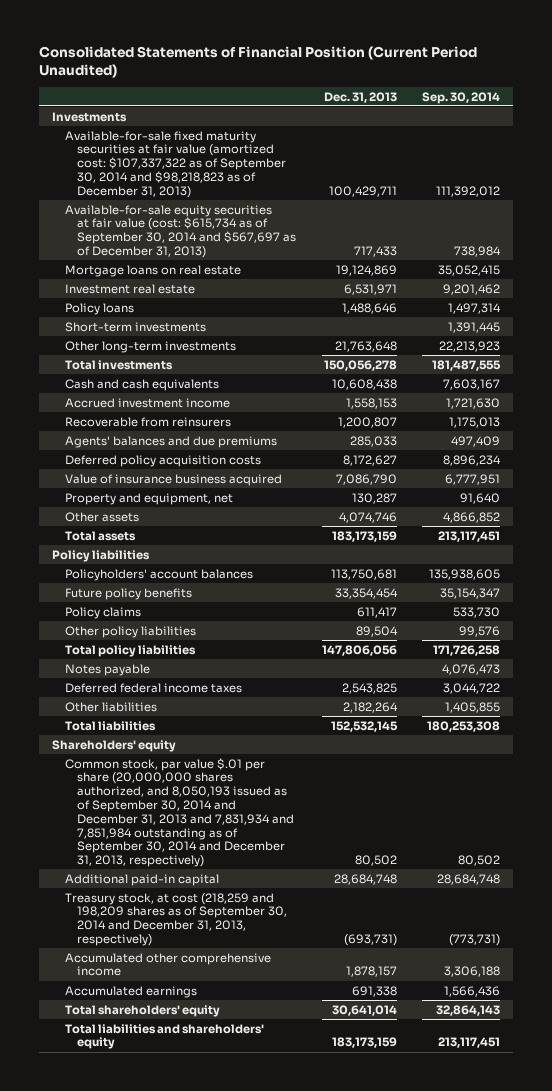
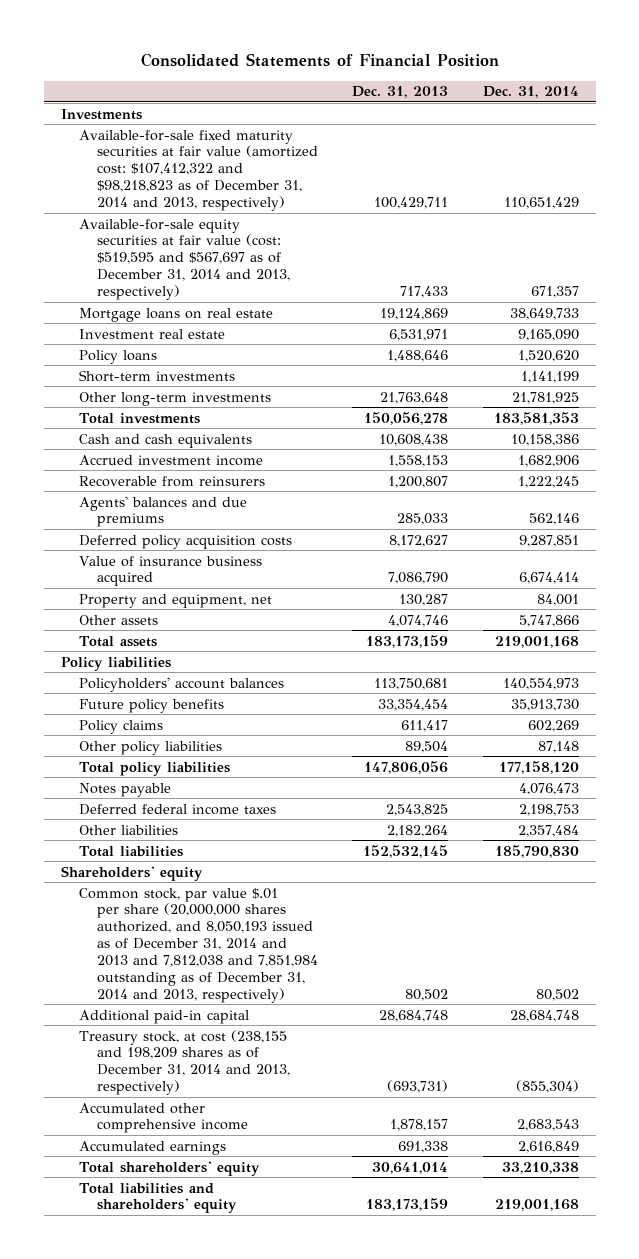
[39,46,478,79] Consolidated Statements of Financial Position (Current Period Unaudited) -> [140,53,499,68] Consolidated Statements of Financial Position
[422,91,501,104] Sep. 30, 2014 -> none
none -> [482,86,579,99] Dec. 31, 2014
[64,130,287,198] Available-for-sale fixed maturity securities at fair value (amortized cost: $107,337,322 as of September 30, 2014 and $98,218,823 as of December 31, 2013) -> [78,129,318,212] Available-for-sale fixed maturity securities at fair value (amortized cost: $107,412,322 and $98,218,823 as of December 31, 2014 and 2013, respectively)
[64,204,297,258] Available-for-sale equity securities at fair value (cost: $615,734 as of September 30, 2014 and $567,697 as of December 31, 2013) -> [78,218,290,301] Available-for-sale equity securities at fair value (cost: $519,595 and $567,697 as of December 31, 2014 and 2013, respectively)
[64,757,295,868] Common stock, par value $.01 per share (20,000,000 shares authorized, and 8,050,193 issued as of September 30, 2014 and December 31, 2013 and 7,831,934 and 7,851,984 outstanding as of September 30, 2014 and December 31, 2013, respectively) -> [78,887,318,1003] Common stock, par value $.01 per share (20,000,000 shares authorized, and 8,050,193 issued as of December 31, 2014 and 2013 and 7,812,038 and 7,851,984 outstanding as of December 31, 2014 and 2013, respectively)
[64,892,288,946] Treasury stock, at cost (218,259 and 198,209 shares as of September 30, 2014 and December 31, 2013, respectively) -> [78,1029,290,1096] Treasury stock, at cost (238,155 and 198,209 shares as of December 31, 2014 and 2013, respectively)

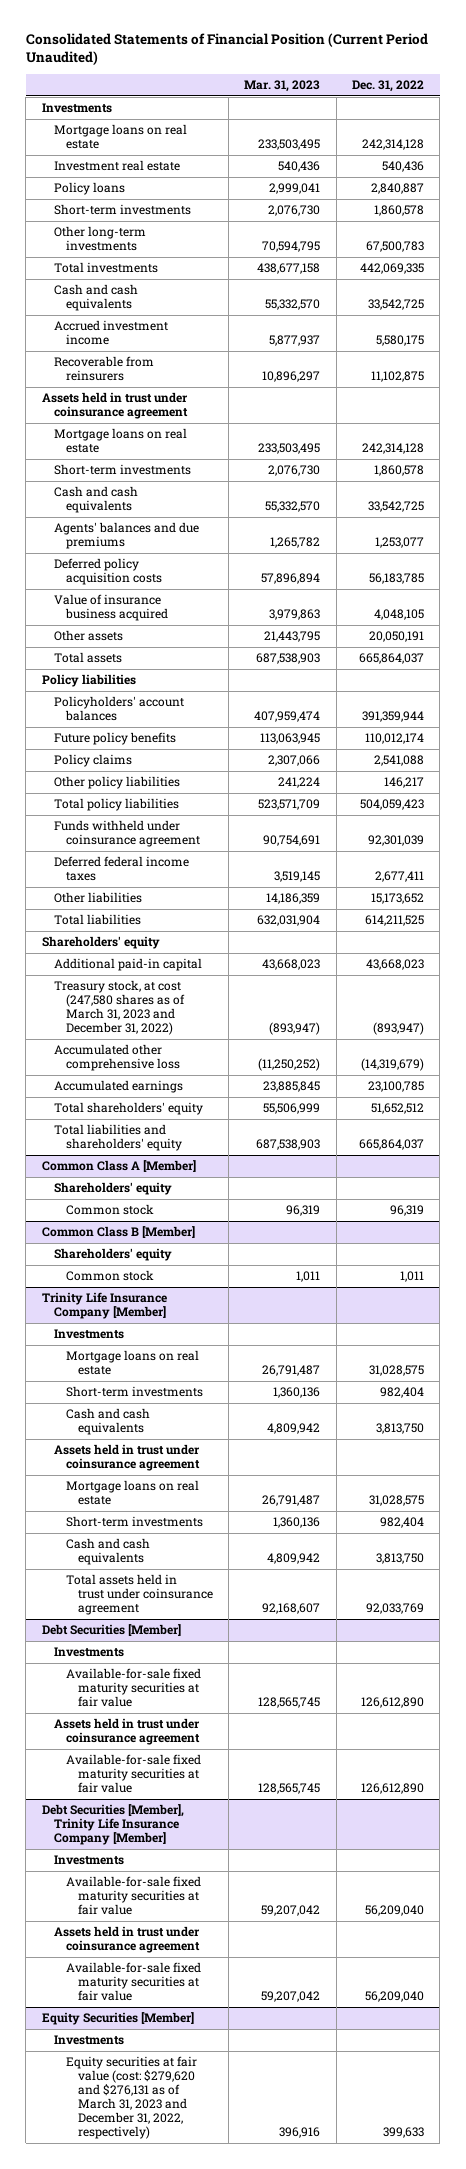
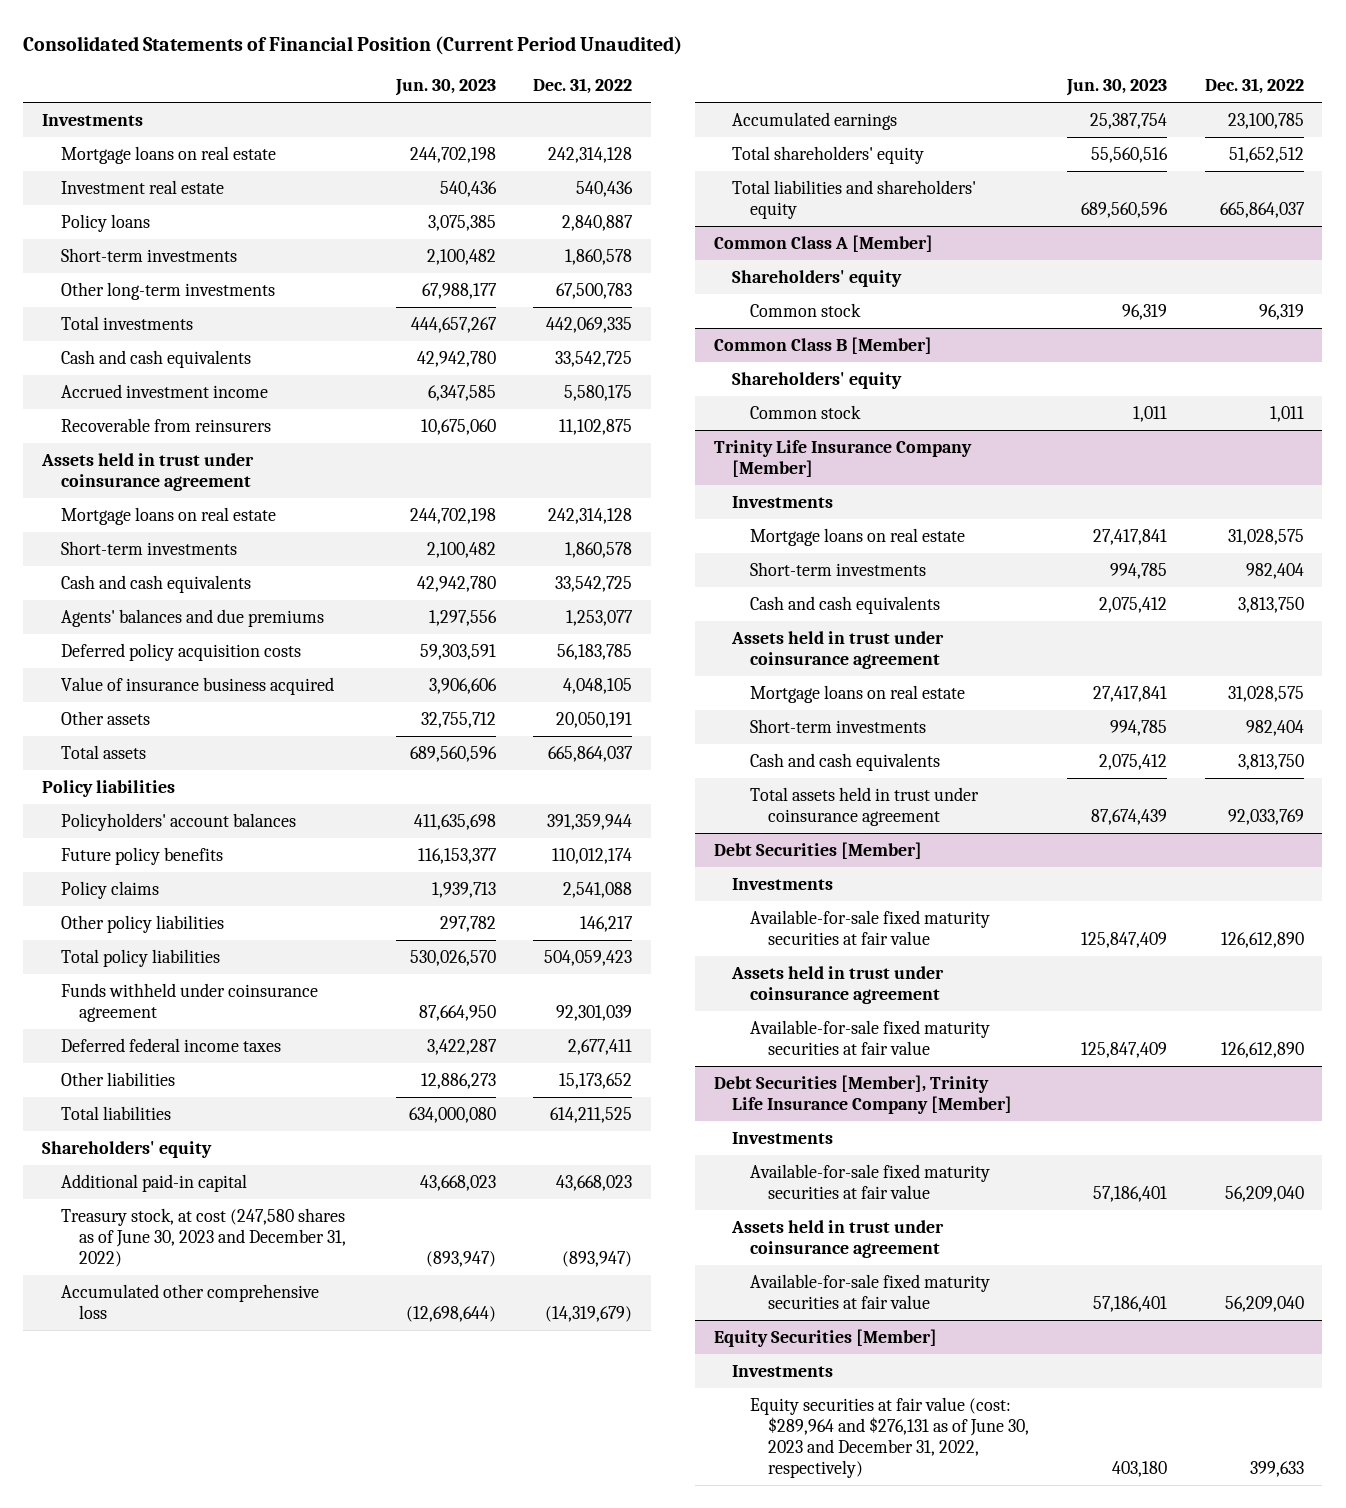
[244,80,321,93] Mar. 31, 2023 -> none
none -> [394,79,496,97] Jun. 30, 2023
[53,980,185,1036] Treasury stock, at cost (247,580 shares as of March 31, 2023 and December 31, 2022) -> [60,1208,346,1267] Treasury stock, at cost (247,580 shares as of June 30, 2023 and December 31, 2022)
[65,2056,197,2140] Equity securities at fair value (cost: $279,620 and $276,131 as of March 31, 2023 and December 31, 2022, respectively) -> [750,1397,1030,1478] Equity securities at fair value (cost: $289,964 and $276,131 as of June 30, 2023 and December 31, 2022, respectively)

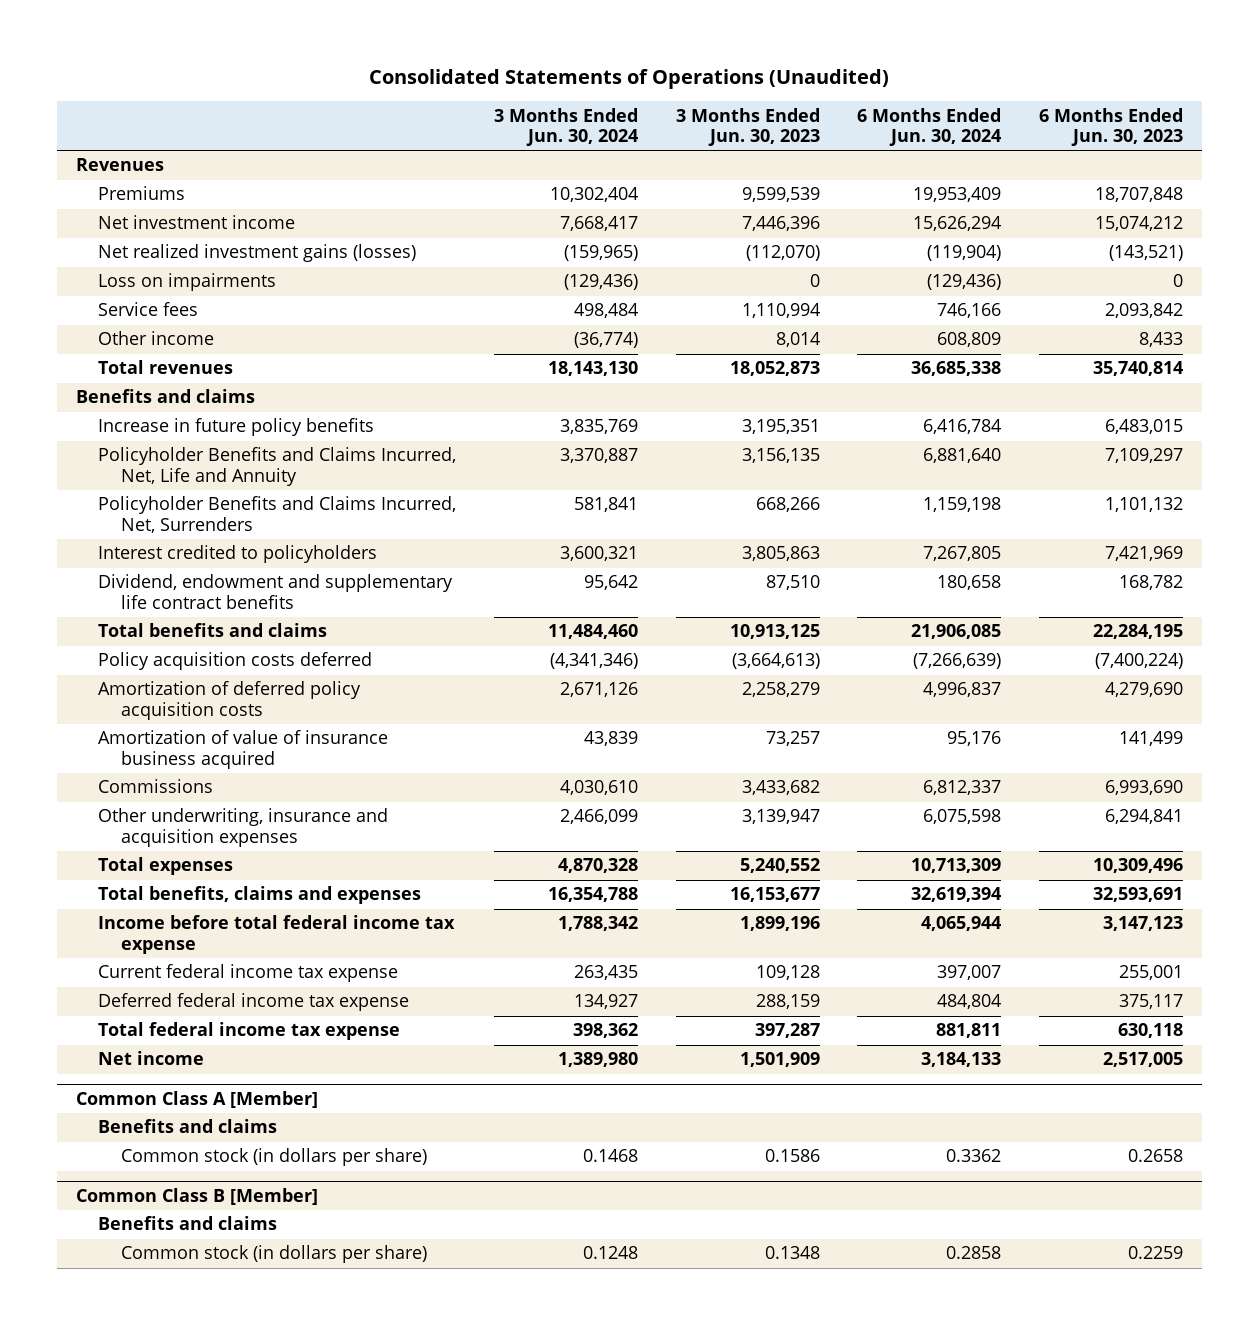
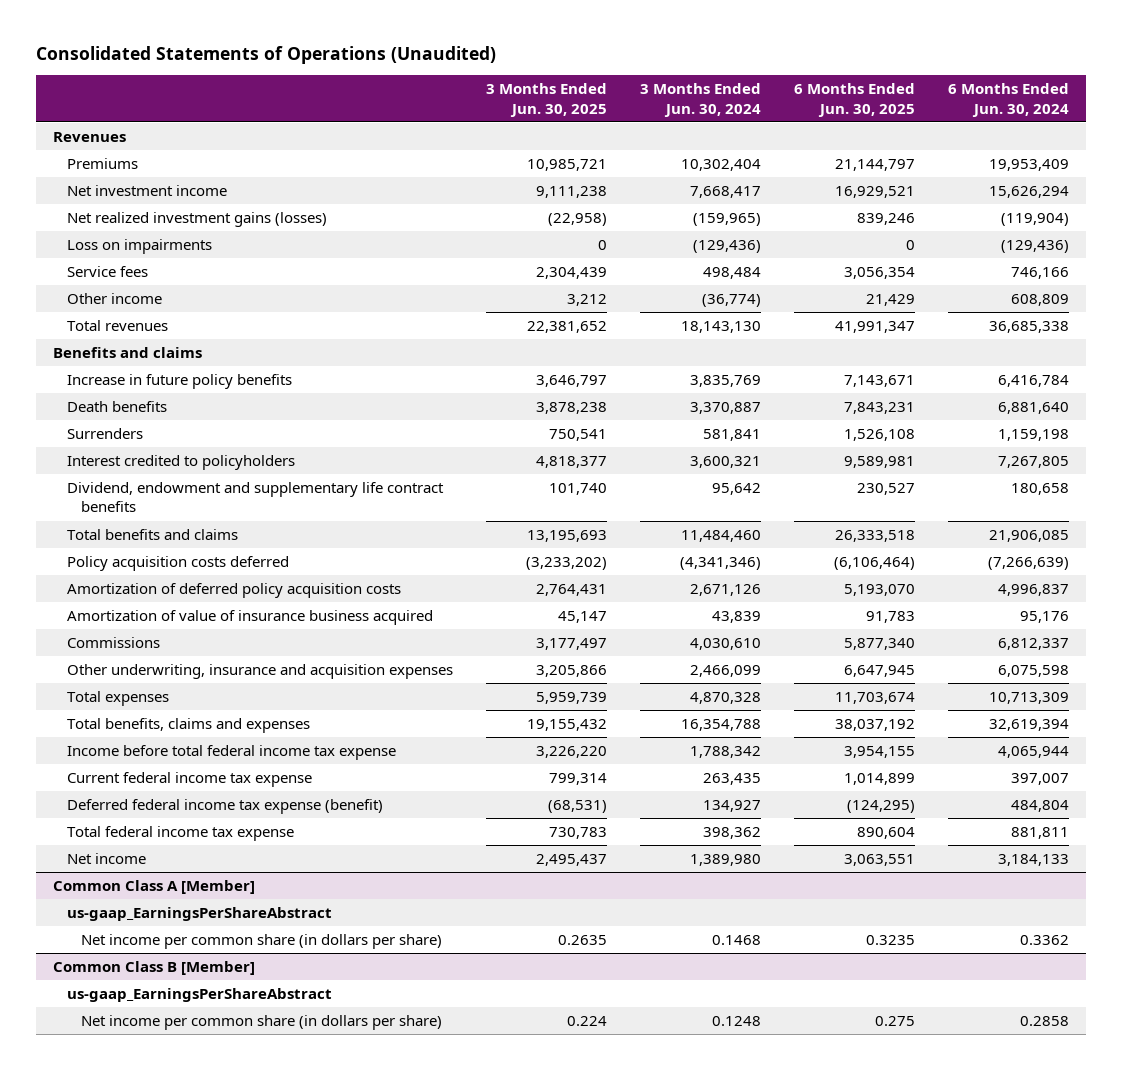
[675,107,820,147] 3 Months Ended Jun. 30, 2023 -> none
[1039,107,1184,147] 6 Months Ended Jun. 30, 2023 -> none
none -> [486,83,608,117] 3 Months Ended Jun. 30, 2025
none -> [794,83,916,117] 6 Months Ended Jun. 30, 2025
[98,447,457,486] Policyholder Benefits and Claims Incurred, Net, Life and Annuity -> [67,401,168,413] Death benefits
[98,496,457,533] Policyholder Benefits and Claims Incurred, Net, Surrenders -> [67,428,144,440] Surrenders
[98,993,410,1012] Deferred federal income tax expense -> [67,799,384,815] Deferred federal income tax expense (benefit)
[98,1119,278,1134] Benefits and claims -> none
none -> [67,907,333,922] us-gaap_EarningsPerShareAbstract
[120,1148,427,1167] Common stock (in dollars per share) -> [81,934,443,950] Net income per common share (in dollars per share)
[98,1216,278,1231] Benefits and claims -> none
none -> [67,988,333,1003] us-gaap_EarningsPerShareAbstract
[120,1245,427,1264] Common stock (in dollars per share) -> [81,1015,443,1031] Net income per common share (in dollars per share)

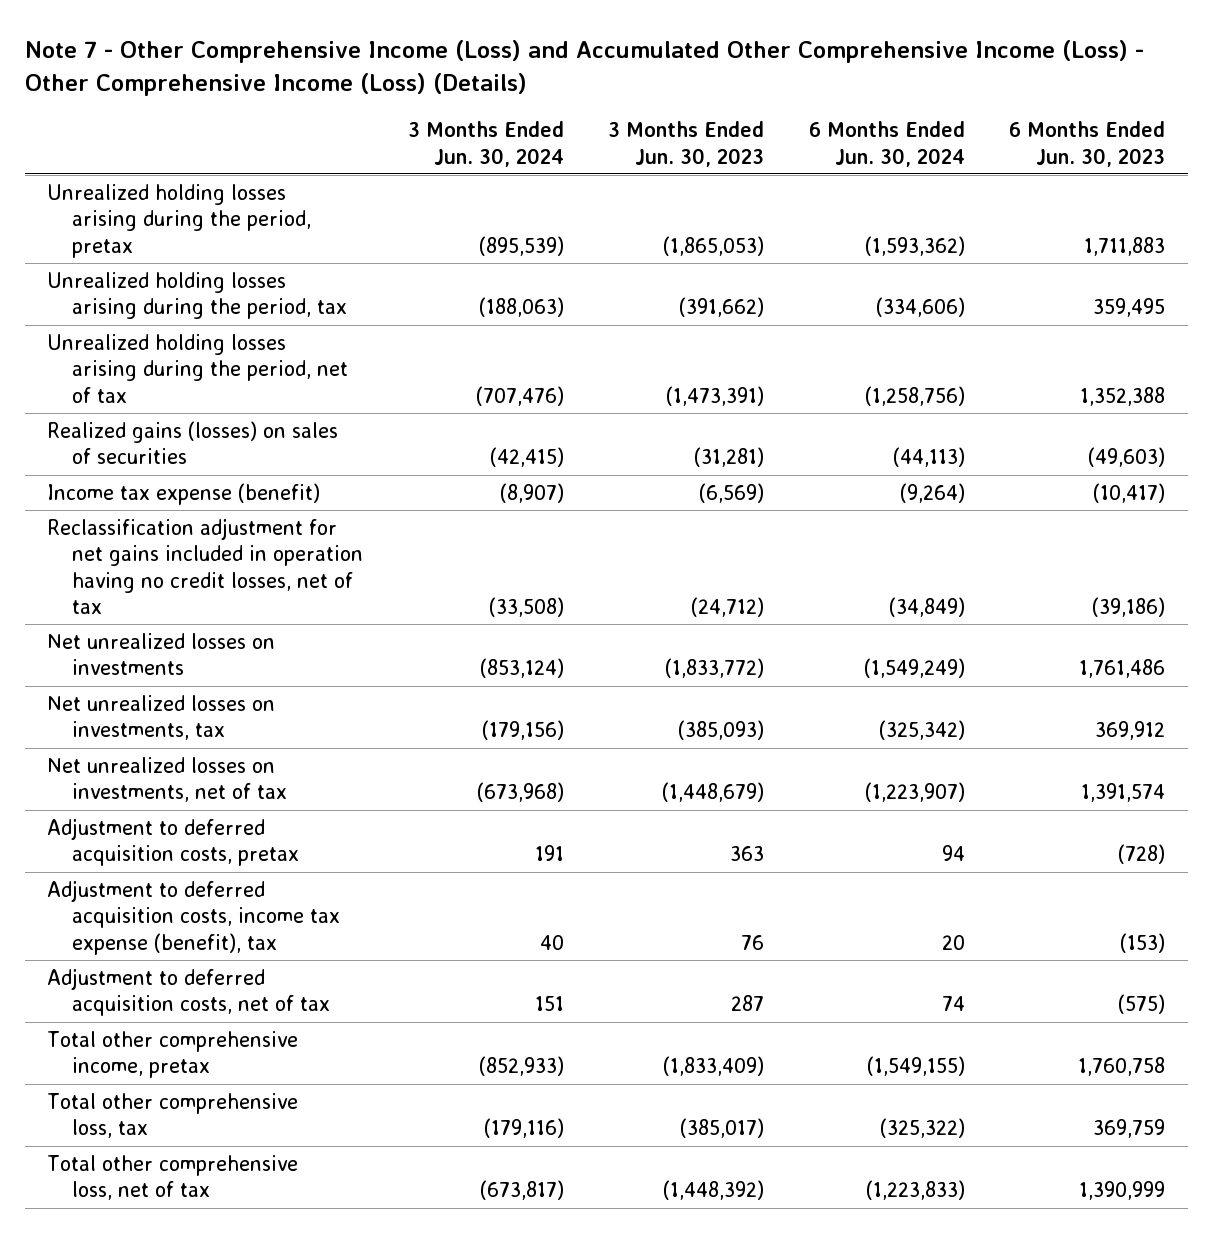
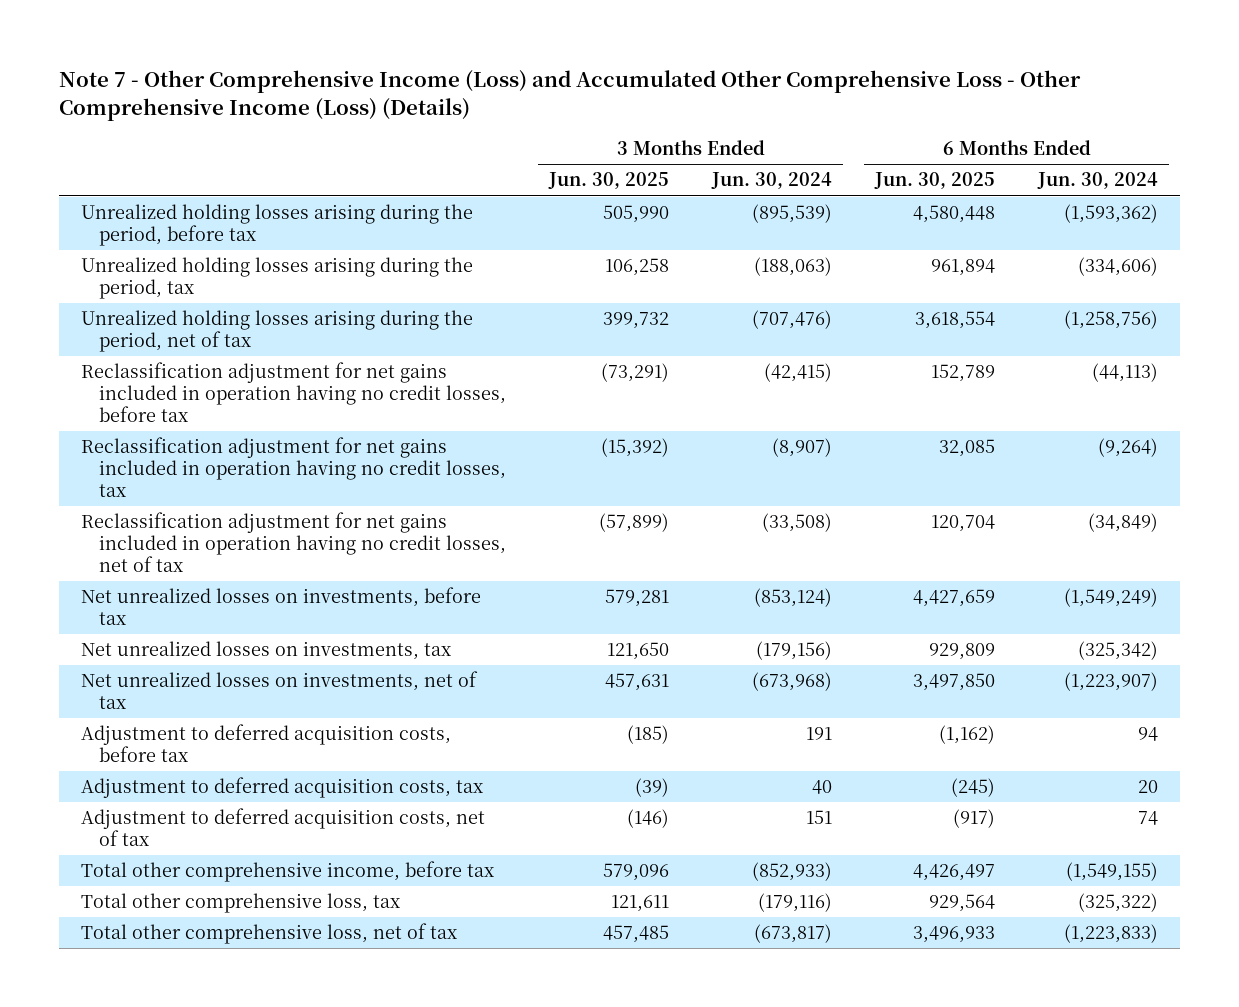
[24,40,1144,97] Note 7 - Other Comprehensive Income (Loss) and Accumulated Other Comprehensive Income (Loss) - Other Comprehensive Income (Loss) (Details) -> [59,70,1082,121] Note 7 - Other Comprehensive Income (Loss) and Accumulated Other Comprehensive Loss - Other Comprehensive Income (Loss) (Details)
[608,121,765,167] 3 Months Ended Jun. 30, 2023 -> none
[1009,121,1166,167] 6 Months Ended Jun. 30, 2023 -> none
none -> [548,172,670,190] Jun. 30, 2025
none -> [874,172,996,190] Jun. 30, 2025
[47,183,311,258] Unrealized holding losses arising during the period, pretax -> [80,204,473,247] Unrealized holding losses arising during the period, before tax
[47,420,339,465] Realized gains (losses) on sales of securities -> [80,362,506,422] Reclassification adjustment for net gains included in operation having no credit losses, before tax
[47,482,321,505] Income tax expense (benefit) -> [80,437,506,497] Reclassification adjustment for net gains included in operation having no credit losses, tax
[47,632,276,676] Net unrealized losses on investments -> [80,587,481,626] Net unrealized losses on investments, before tax
[47,817,299,867] Adjustment to deferred acquisition costs, pretax -> [80,724,451,763] Adjustment to deferred acquisition costs, before tax
[47,879,340,955] Adjustment to deferred acquisition costs, income tax expense (benefit), tax -> [80,777,483,799] Adjustment to deferred acquisition costs, tax
[47,1030,299,1079] Total other comprehensive income, pretax -> [80,861,494,883] Total other comprehensive income, before tax

